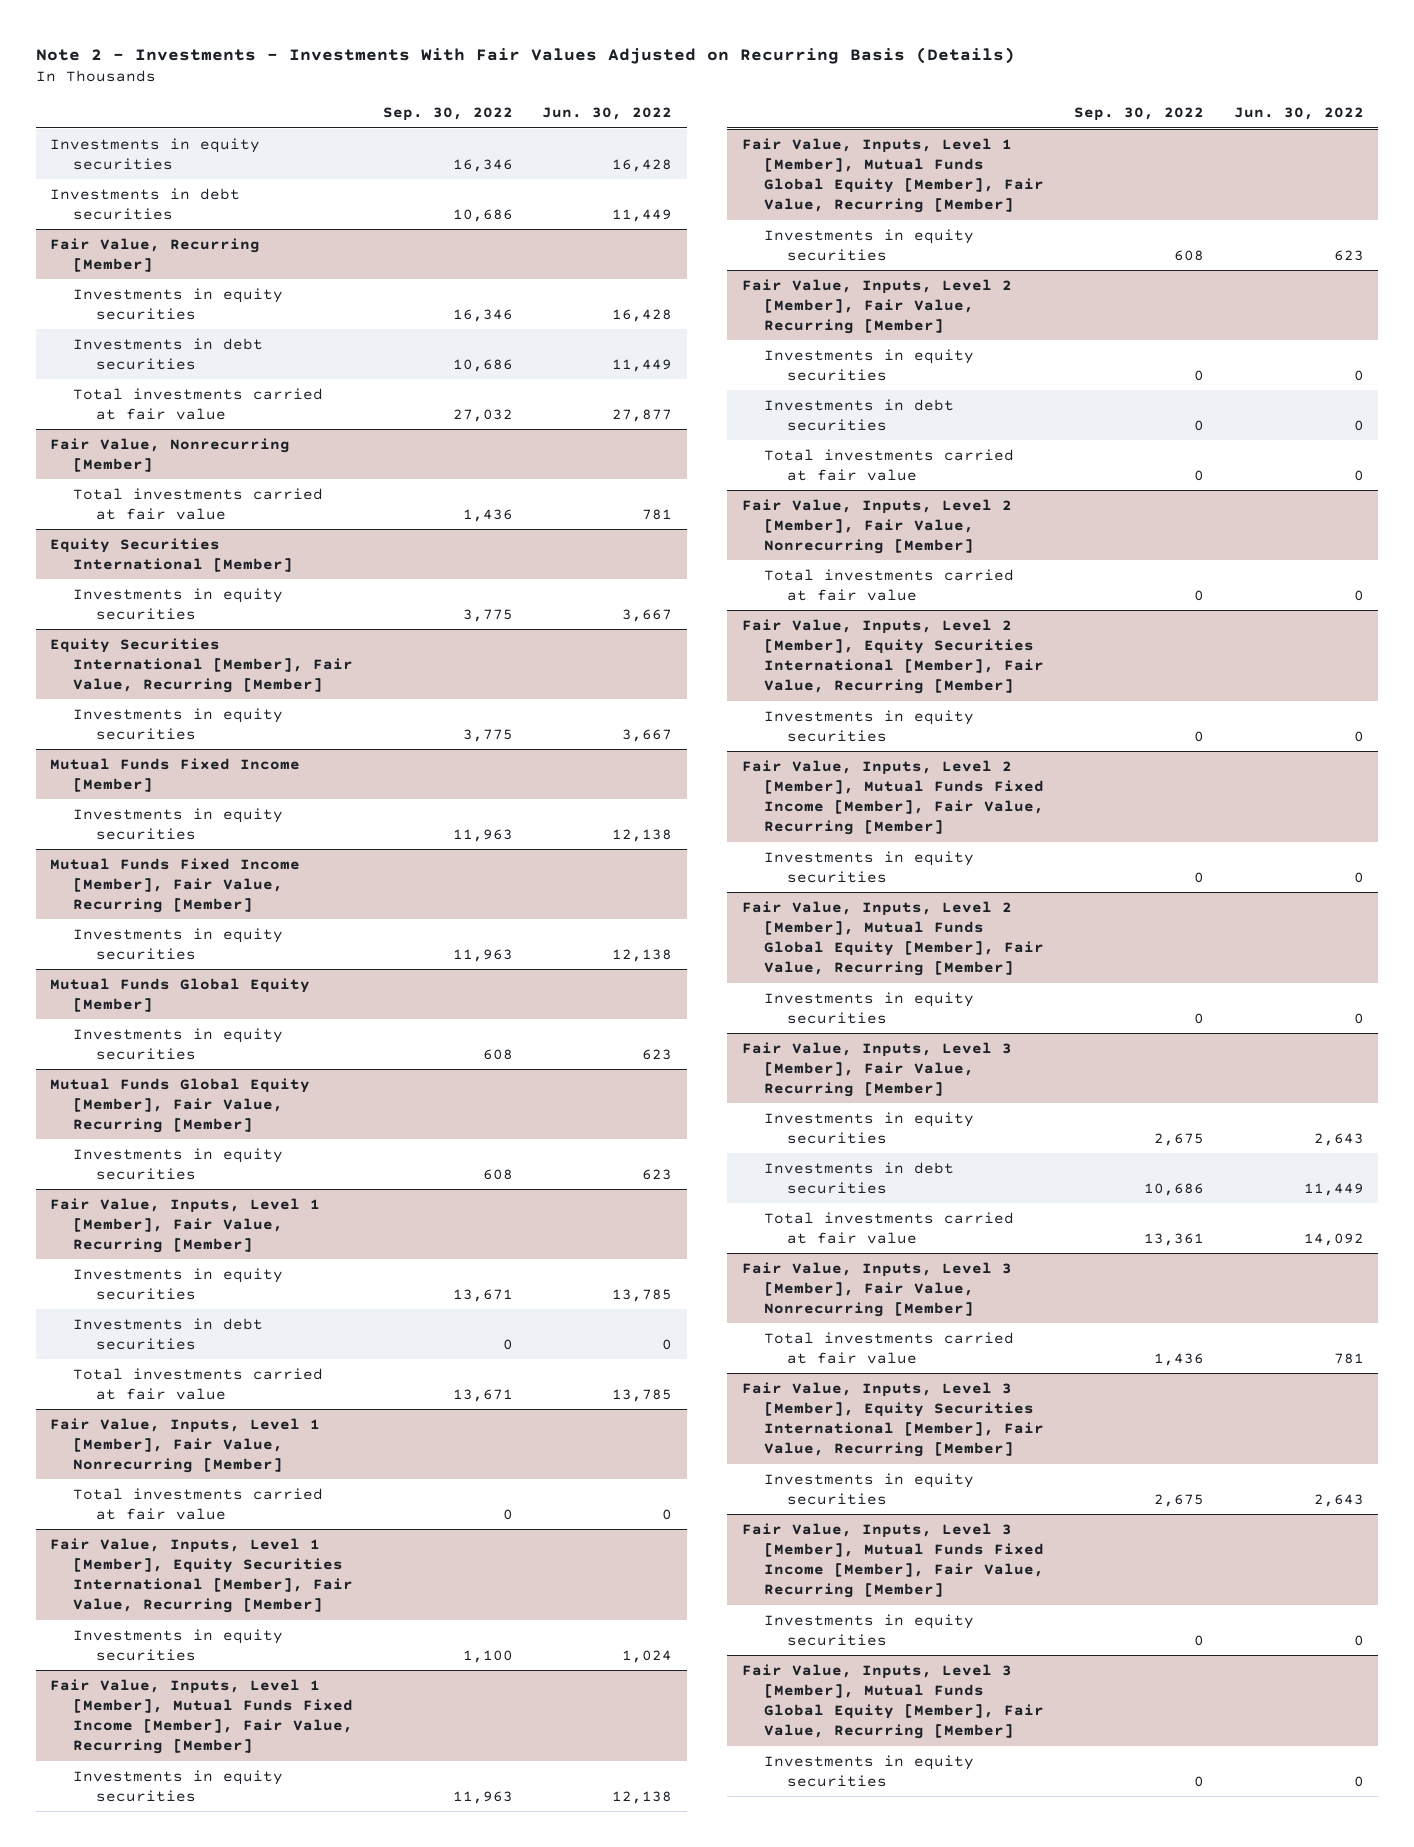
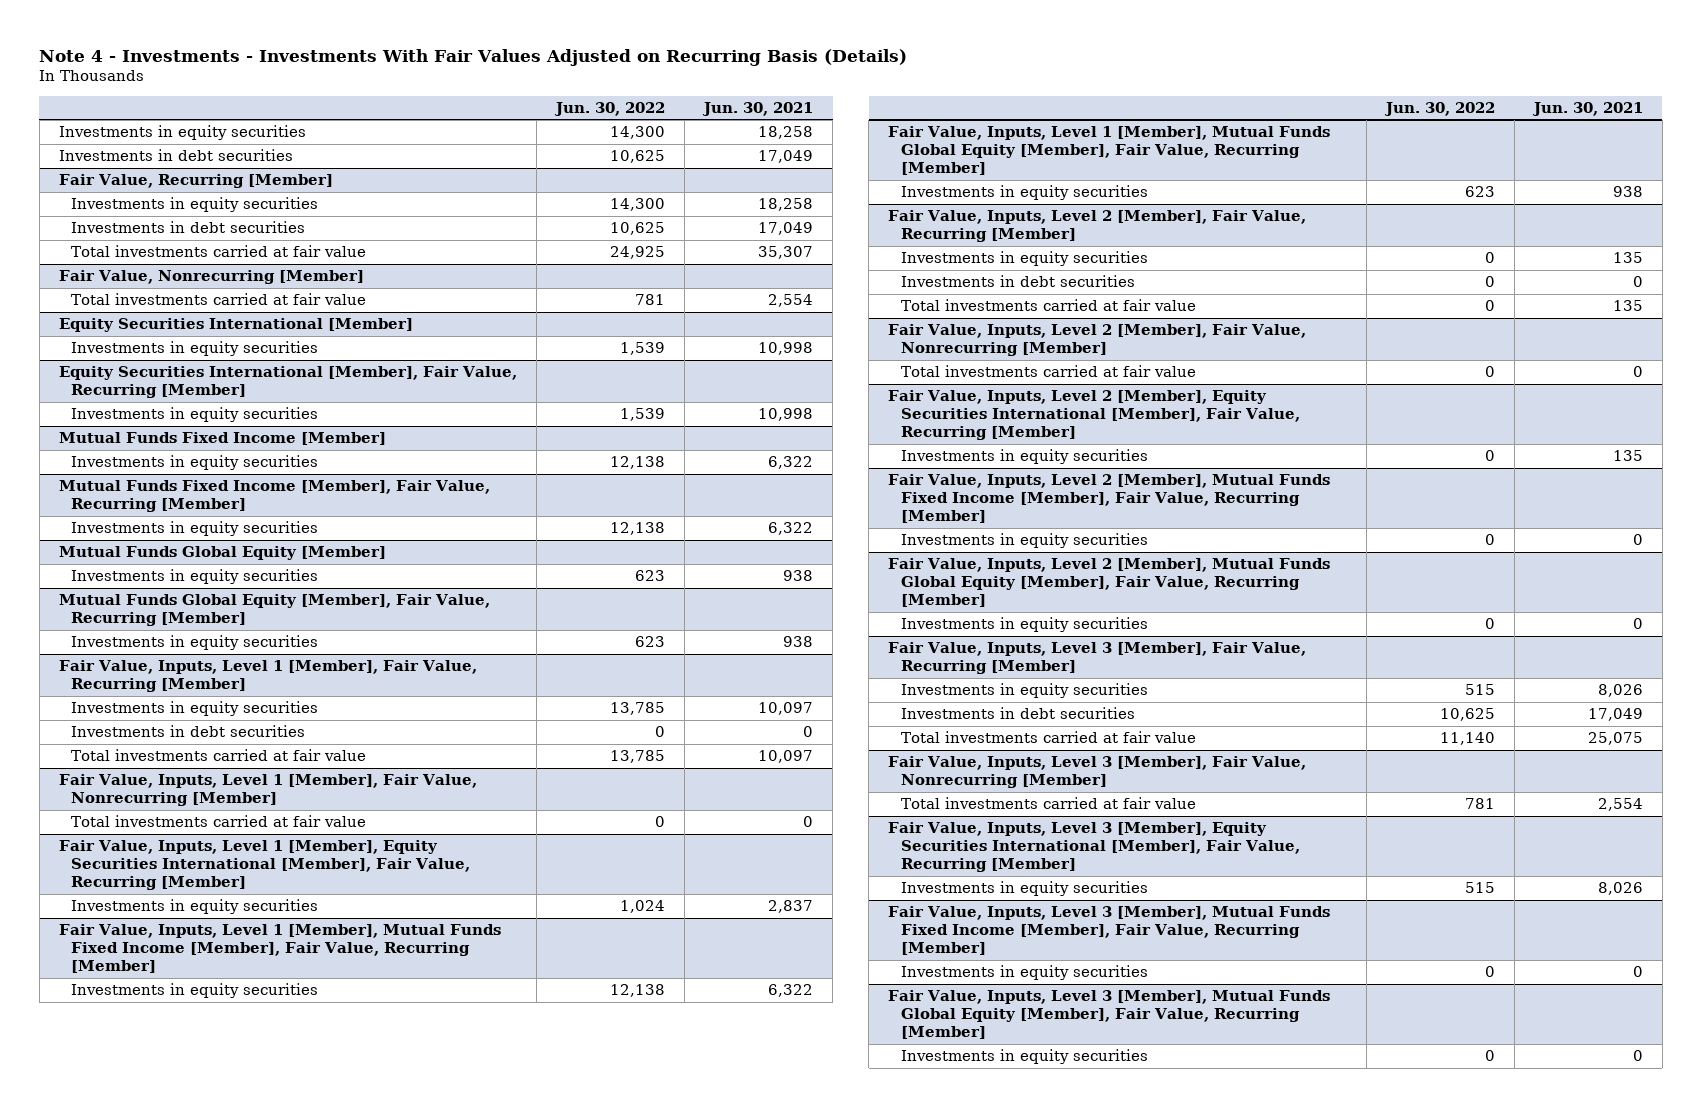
[35,47,1015,65] Note 2 - Investments - Investments With Fair Values Adjusted on Recurring Basis (Details) -> [39,48,908,66] Note 4 - Investments - Investments With Fair Values Adjusted on Recurring Basis (Details)
[382,107,513,122] Sep. 30, 2022 -> none
none -> [702,101,814,116] Jun. 30, 2021
[612,158,673,172] 16,428 -> [609,126,665,140] 14,300
[612,208,673,222] 11,449 -> [609,150,665,164] 10,625
[612,308,673,322] 16,428 -> [609,198,665,212] 14,300
[612,358,673,372] 11,449 -> [609,222,665,236] 10,625
[612,408,673,422] 27,877 -> [609,246,665,260] 24,925
[622,608,673,622] 3,667 -> [619,342,665,356] 1,539
[622,728,673,742] 3,667 -> [619,408,665,422] 1,539
[1313,1132,1364,1146] 2,643 -> [1464,684,1495,696] 515
[1303,1182,1364,1196] 11,449 -> [1439,708,1495,722] 10,625
[1303,1232,1364,1246] 14,092 -> [1439,732,1495,746] 11,140
[1313,1493,1364,1507] 2,643 -> [1464,882,1495,894] 515

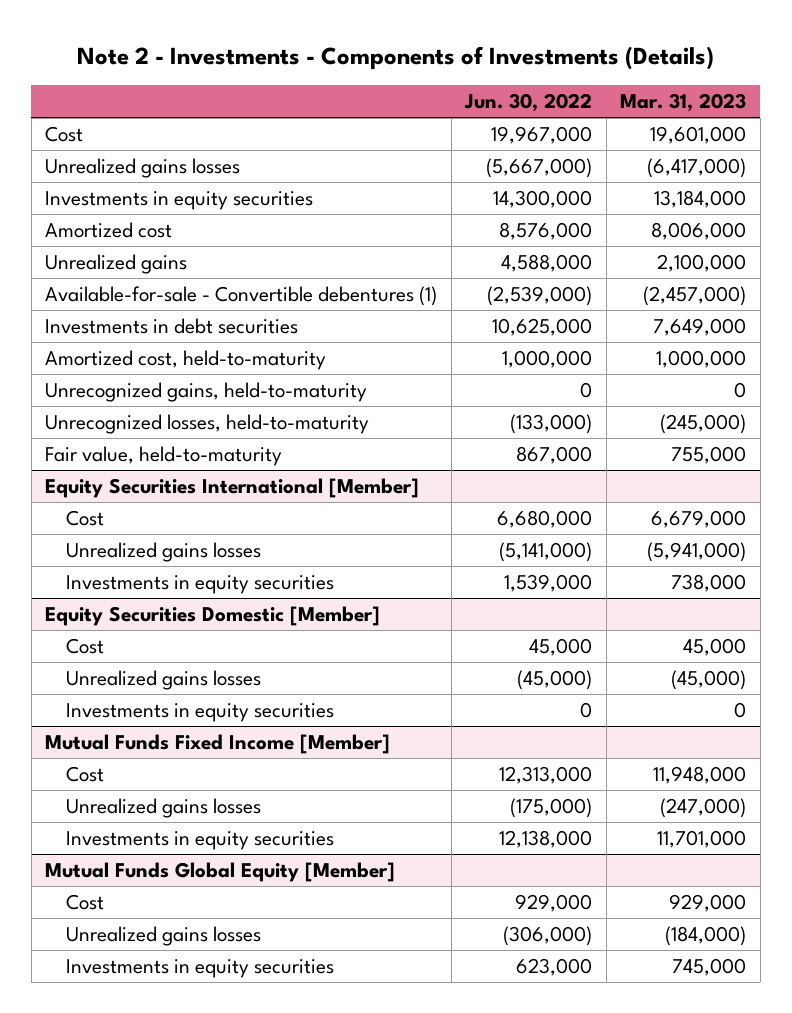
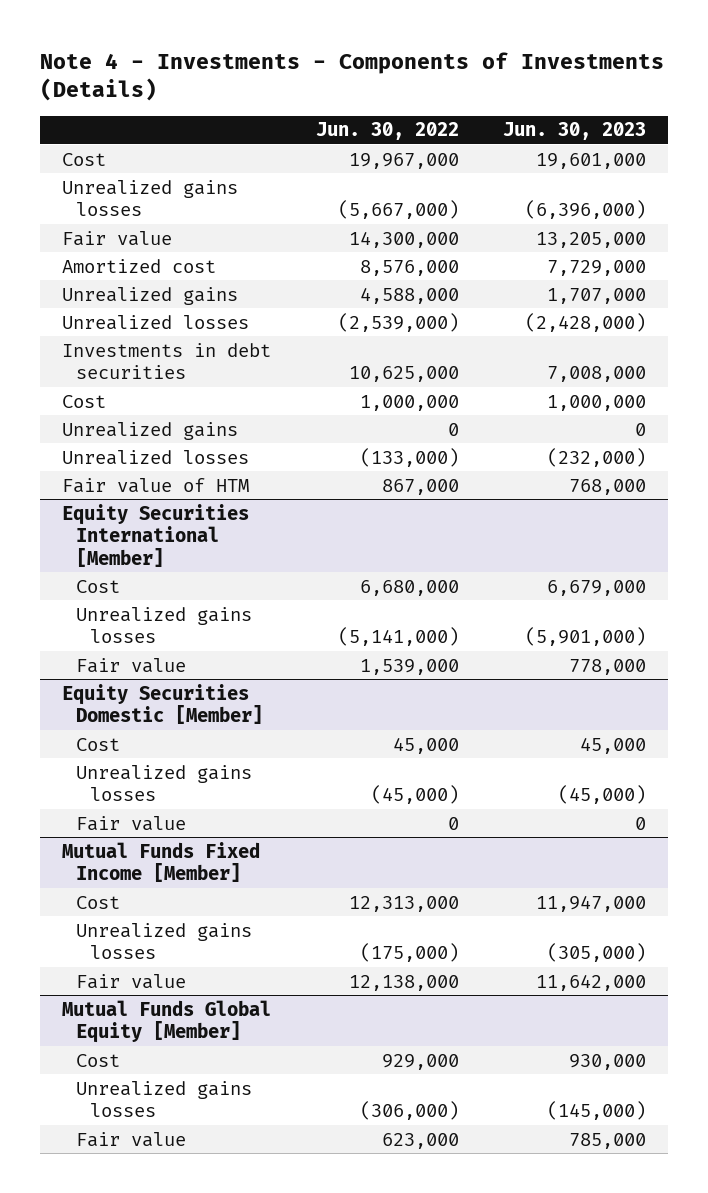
[76,46,714,71] Note 2 - Investments - Components of Investments (Details) -> [40,51,665,102] Note 4 - Investments - Components of Investments (Details)
[620,93,747,113] Mar. 31, 2023 -> none
none -> [503,122,647,141] Jun. 30, 2023
[45,190,314,210] Investments in equity securities -> [62,230,173,246] Fair value
[45,285,438,306] Available-for-sale - Convertible debentures (1) -> [62,314,250,330] Unrealized losses
[45,349,327,370] Amortized cost, held-to-maturity -> [62,394,107,408] Cost
[45,381,368,402] Unrecognized gains, held-to-maturity -> [62,421,239,440] Unrealized gains
[45,413,370,434] Unrecognized losses, held-to-maturity -> [62,449,250,465] Unrealized losses
[45,445,283,466] Fair value, held-to-maturity -> [62,477,250,493] Fair value of HTM
[65,574,334,594] Investments in equity securities -> [76,657,187,673] Fair value
[65,702,334,722] Investments in equity securities -> [76,815,187,831] Fair value
[65,830,334,850] Investments in equity securities -> [76,973,187,989] Fair value
[65,958,334,978] Investments in equity securities -> [76,1131,187,1147] Fair value

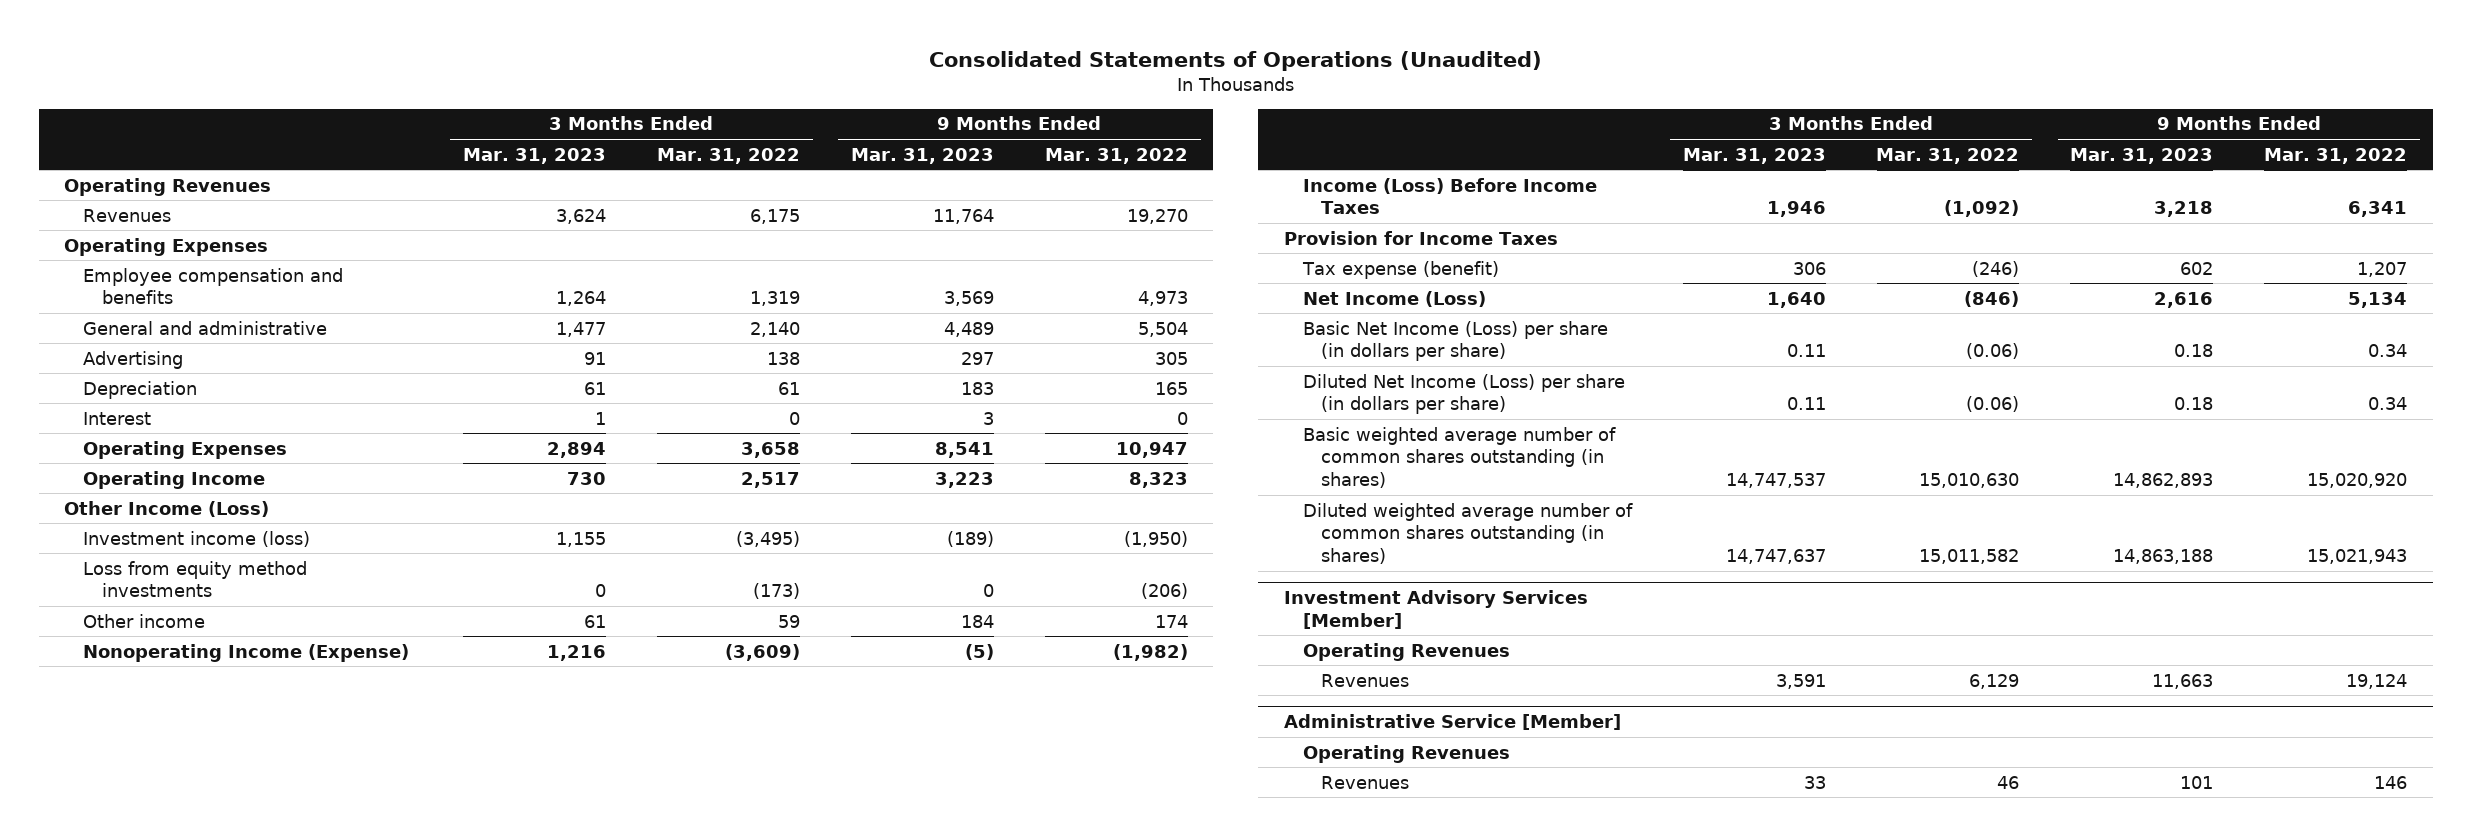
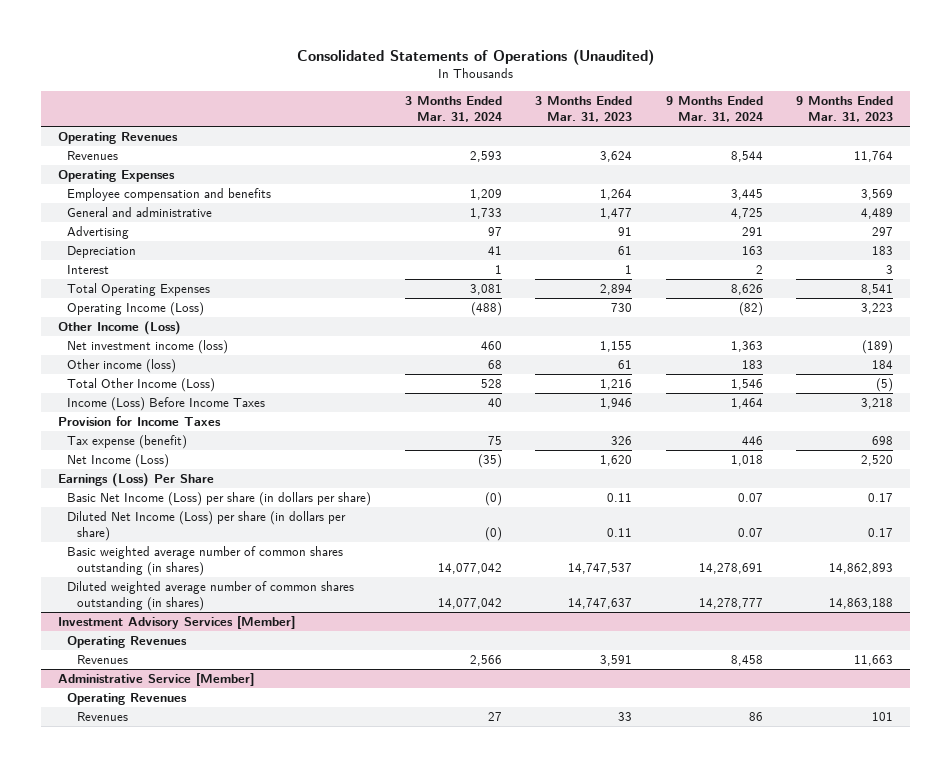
[656,147,800,164] Mar. 31, 2022 -> none
[1044,147,1188,164] Mar. 31, 2022 -> none
none -> [404,96,502,122] 3 Months Ended Mar. 31, 2024
none -> [665,96,763,122] 9 Months Ended Mar. 31, 2024
[82,440,287,459] Operating Expenses -> [67,283,211,297] Total Operating Expenses
[82,470,265,489] Operating Income -> [67,302,205,317] Operating Income (Loss)
[82,560,307,598] Loss from equity method investments -> none
[82,530,310,547] Investment income (loss) -> [67,340,229,355] Net investment income (loss)
[82,613,205,628] Other income -> [67,359,177,374] Other income (loss)
[82,643,409,662] Nonoperating Income (Expense) -> [67,378,216,393] Total Other Income (Loss)
[1792,261,1826,275] 306 -> [611,436,633,446] 326
[2180,261,2214,275] 602 -> [872,436,894,446] 698
[1766,291,1826,308] 1,640 -> [600,455,633,467] 1,620
[2154,291,2214,308] 2,616 -> [861,455,894,467] 2,520
none -> [57,473,214,488] Earnings (Loss) Per Share
[2174,344,2214,358] 0.18 -> [868,493,894,503] 0.17
[2174,397,2214,411] 0.18 -> [868,527,894,537] 0.17

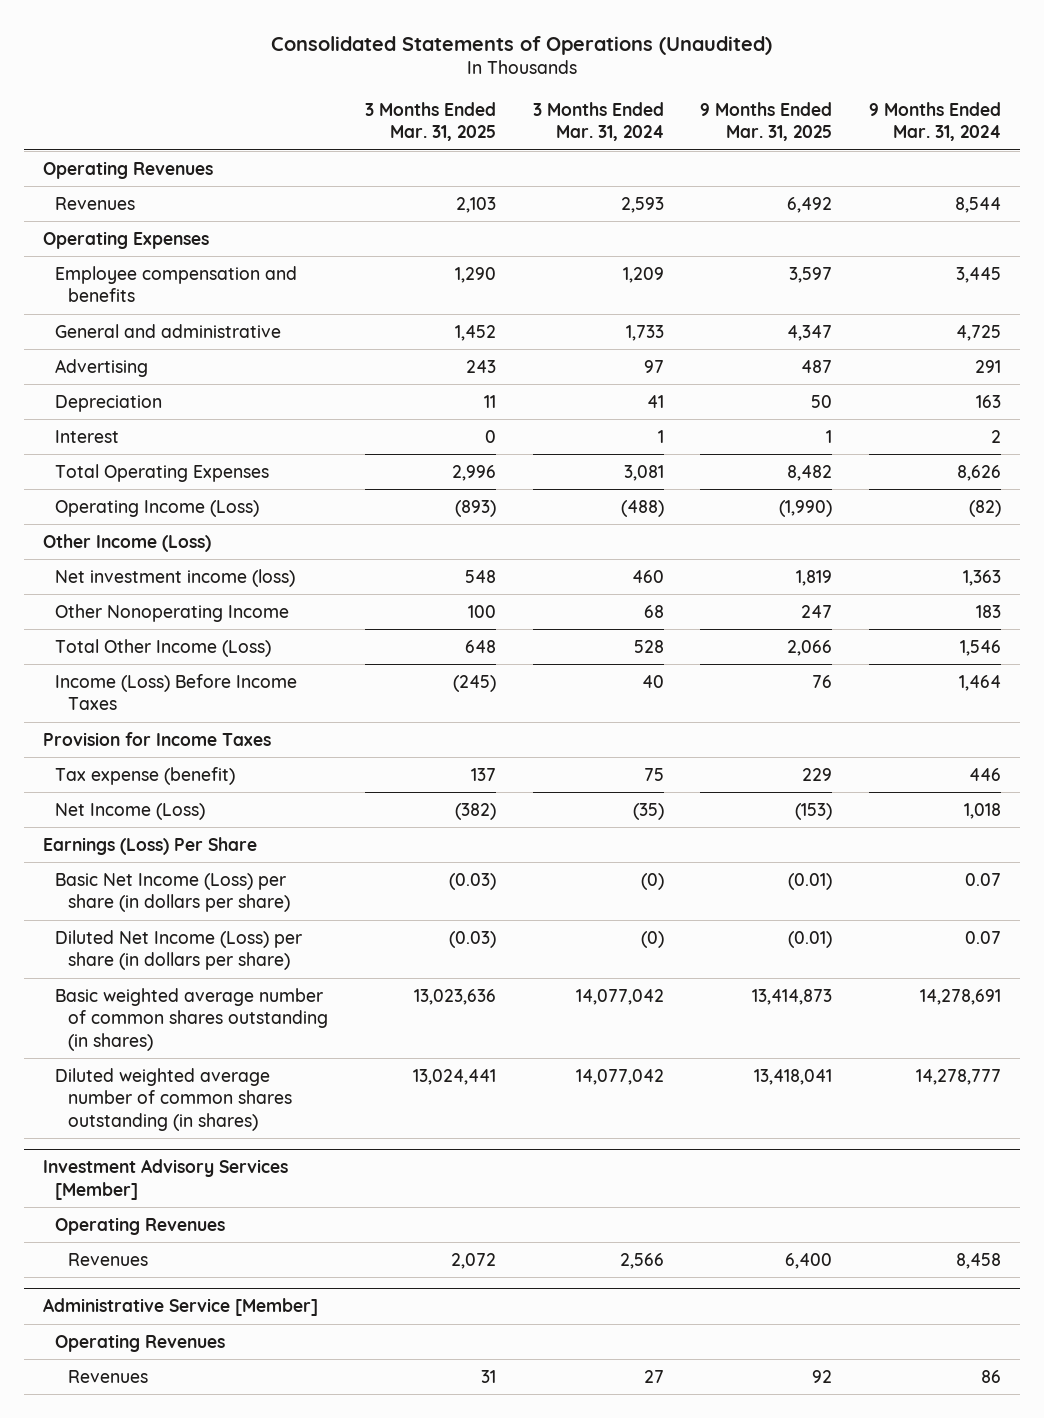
[535,96,633,122] 3 Months Ended Mar. 31, 2023 -> none
[796,96,894,122] 9 Months Ended Mar. 31, 2023 -> none
none -> [364,101,496,142] 3 Months Ended Mar. 31, 2025
none -> [700,101,833,142] 9 Months Ended Mar. 31, 2025
[67,359,177,374] Other income (loss) -> [55,603,290,622] Other Nonoperating Income

